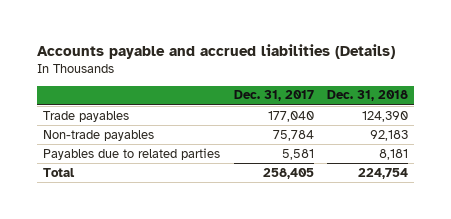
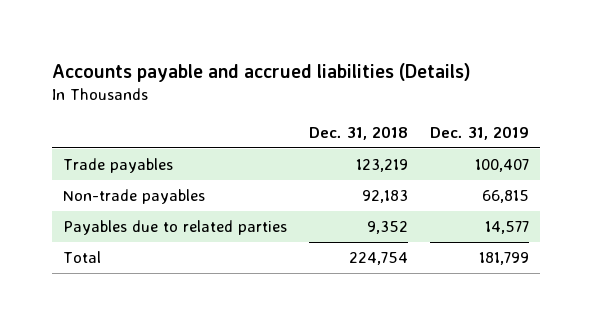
[233,90,314,102] Dec. 31, 2017 -> none
none -> [429,126,529,141] Dec. 31, 2019
[361,110,408,122] 124,390 -> [356,159,409,173] 123,219
[378,148,408,160] 8,181 -> [367,221,409,235] 9,352

